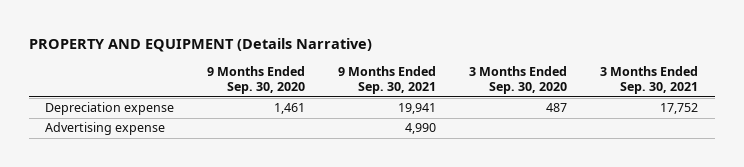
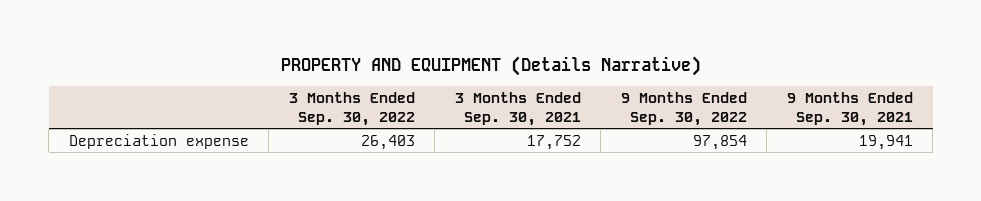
[207,65,306,95] 9 Months Ended Sep. 30, 2020 -> none
[469,65,568,95] 3 Months Ended Sep. 30, 2020 -> none
none -> [288,91,415,126] 3 Months Ended Sep. 30, 2022
none -> [620,91,747,126] 9 Months Ended Sep. 30, 2022
[45,122,166,136] Advertising expense -> none

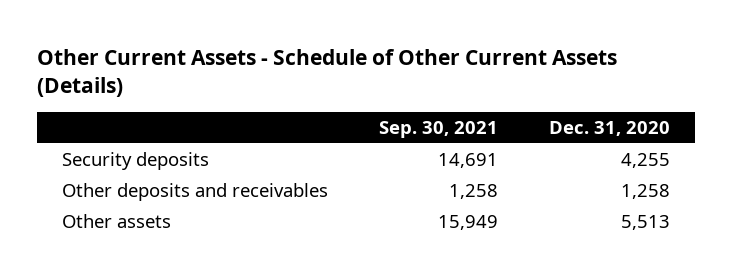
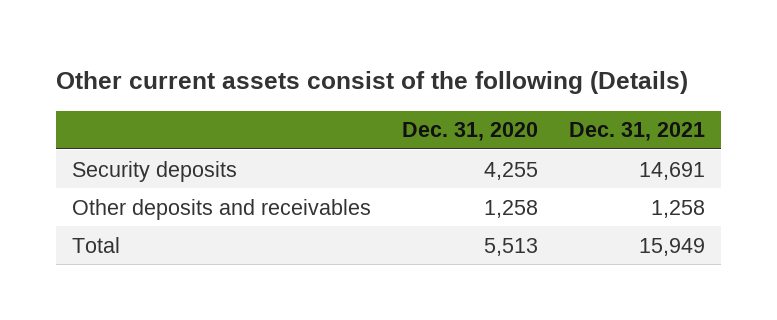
[36,49,617,98] Other Current Assets - Schedule of Other Current Assets (Details) -> [55,71,688,95] Other current assets consist of the following (Details)
[378,120,498,138] Sep. 30, 2021 -> none
none -> [569,122,706,142] Dec. 31, 2021
[62,214,172,229] Other assets -> [71,236,120,253] Total

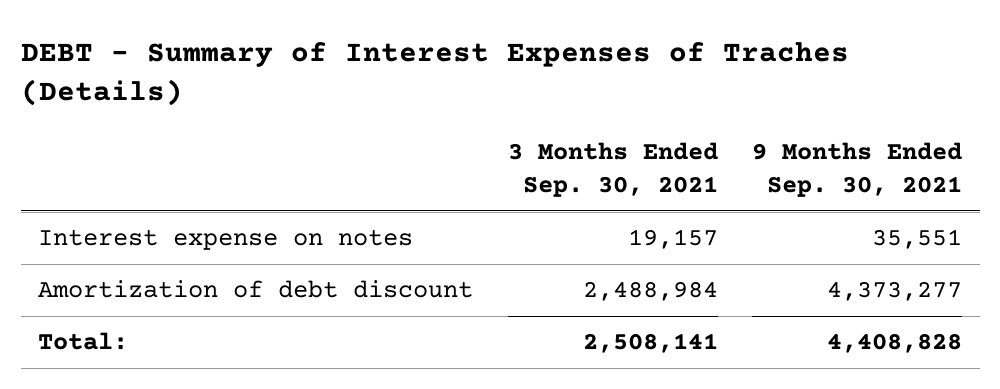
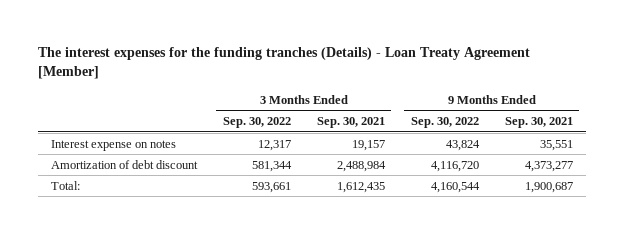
[20,41,849,107] DEBT - Summary of Interest Expenses of Traches (Details) -> [37,47,530,80] The interest expenses for the funding tranches (Details) - Loan Treaty Agreement [Member]
none -> [222,116,291,128] Sep. 30, 2022
none -> [410,116,479,128] Sep. 30, 2022
[582,333,718,354] 2,508,141 -> [336,181,385,193] 1,612,435
[827,333,963,354] 4,408,828 -> [524,181,573,193] 1,900,687

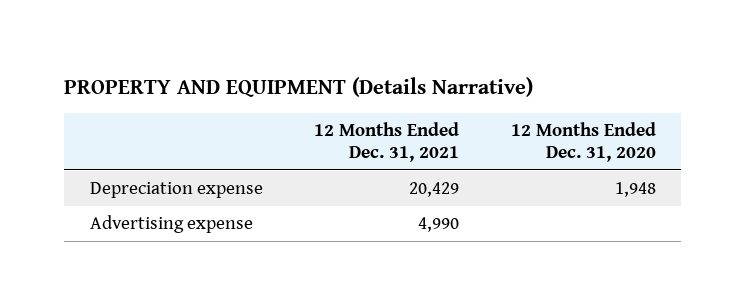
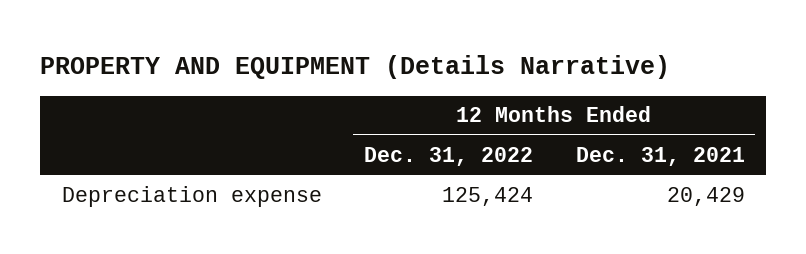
[510,121,656,163] 12 Months Ended Dec. 31, 2020 -> none
none -> [364,146,534,166] Dec. 31, 2022
[89,215,253,234] Advertising expense -> none

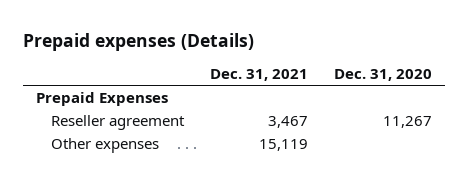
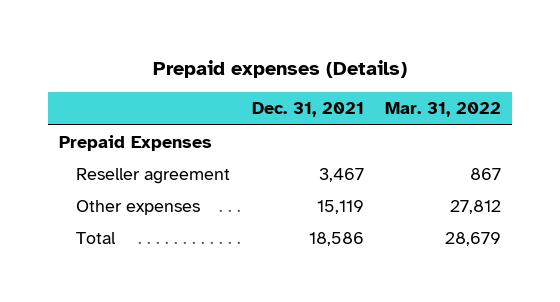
[334,69,433,82] Dec. 31, 2020 -> none
none -> [384,102,501,118] Mar. 31, 2022
none -> [76,232,117,245] Total

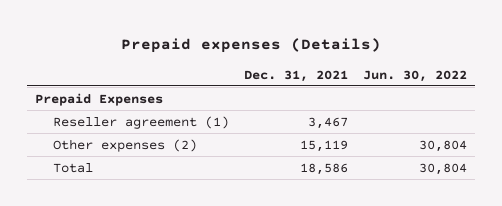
[384,102,501,118] Mar. 31, 2022 -> none
none -> [363,69,468,82] Jun. 30, 2022
[76,168,231,185] Reseller agreement -> [52,115,229,129] Reseller agreement (1)
[76,200,201,216] Other expenses -> [52,138,197,152] Other expenses (2)

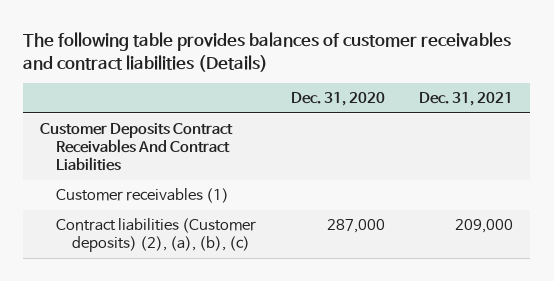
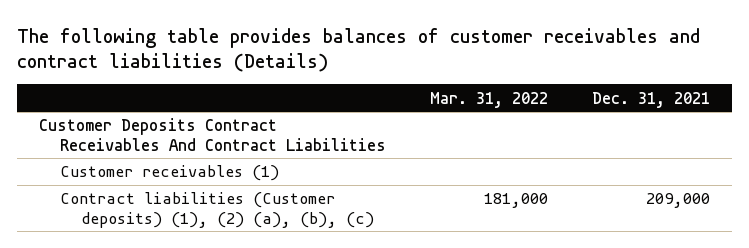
[290,92,385,107] Dec. 31, 2020 -> none
none -> [429,91,548,108] Mar. 31, 2022
[56,218,257,253] Contract liabilities (Customer deposits) (2), (a), (b), (c) -> [60,192,374,228] Contract liabilities (Customer deposits) (1), (2) (a), (b), (c)

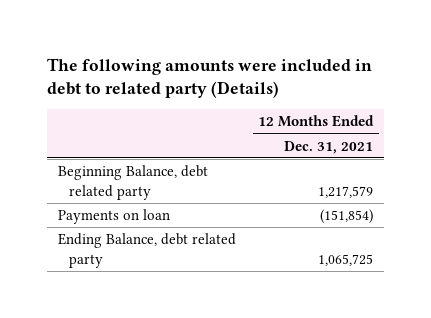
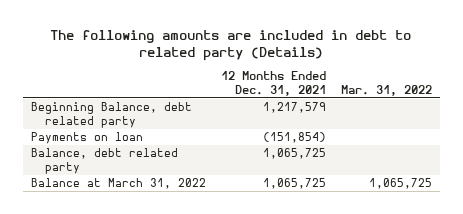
[47,57,373,99] The following amounts were included in debt to related party (Details) -> [50,29,412,61] The following amounts are included in debt to related party (Details)
none -> [341,84,433,96] Mar. 31, 2022
[58,233,237,268] Ending Balance, debt related party -> [30,148,178,174] Balance, debt related party
none -> [30,178,206,190] Balance at March 31, 2022

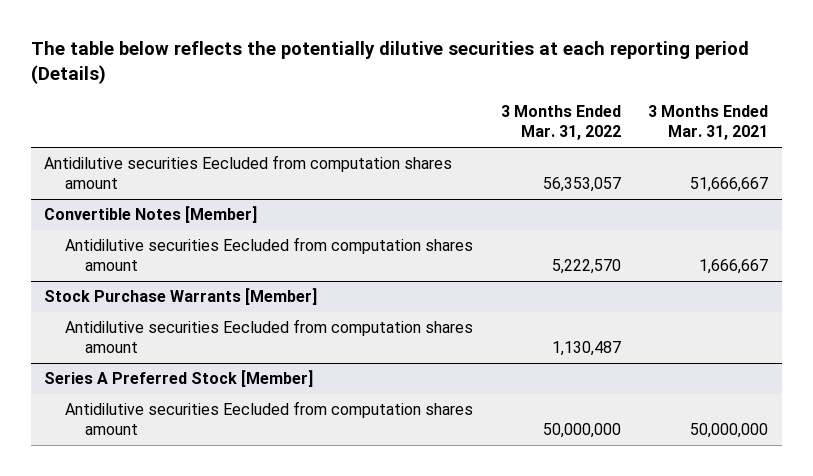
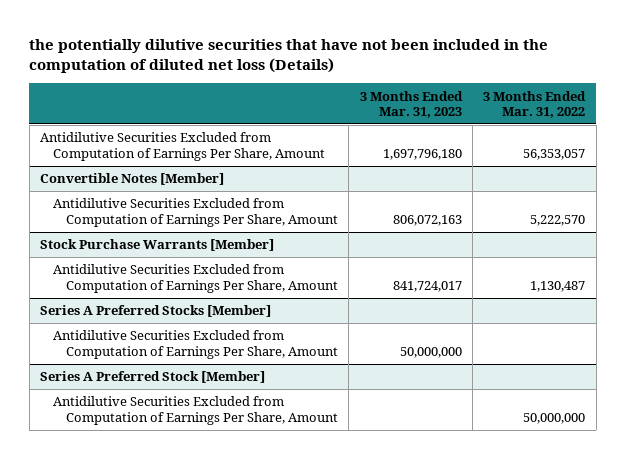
[30,41,749,85] The table below reflects the potentially dilutive securities at each reporting period (Details) -> [29,38,549,74] the potentially dilutive securities that have not been included in the computation of diluted net loss (Details)
[648,105,769,140] 3 Months Ended Mar. 31, 2021 -> none
none -> [359,90,463,119] 3 Months Ended Mar. 31, 2023
[44,155,453,189] Antidilutive securities Eecluded from computation shares amount -> [40,132,326,161] Antidilutive Securities Excluded from Computation of Earnings Per Share, Amount
[64,237,473,271] Antidilutive securities Eecluded from computation shares amount -> [53,198,338,227] Antidilutive Securities Excluded from Computation of Earnings Per Share, Amount
[64,319,473,353] Antidilutive securities Eecluded from computation shares amount -> [53,264,338,293] Antidilutive Securities Excluded from Computation of Earnings Per Share, Amount
none -> [40,305,272,318] Series A Preferred Stocks [Member]
none -> [53,330,338,359] Antidilutive Securities Excluded from Computation of Earnings Per Share, Amount
[64,401,473,435] Antidilutive securities Eecluded from computation shares amount -> [53,396,338,425] Antidilutive Securities Excluded from Computation of Earnings Per Share, Amount

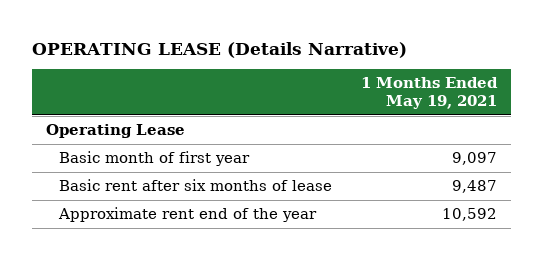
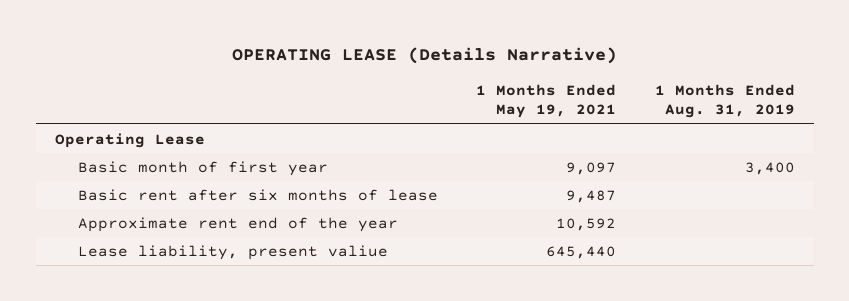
none -> [654,84,795,119] 1 Months Ended Aug. 31, 2019
none -> [77,244,388,260] Lease liability, present valiue

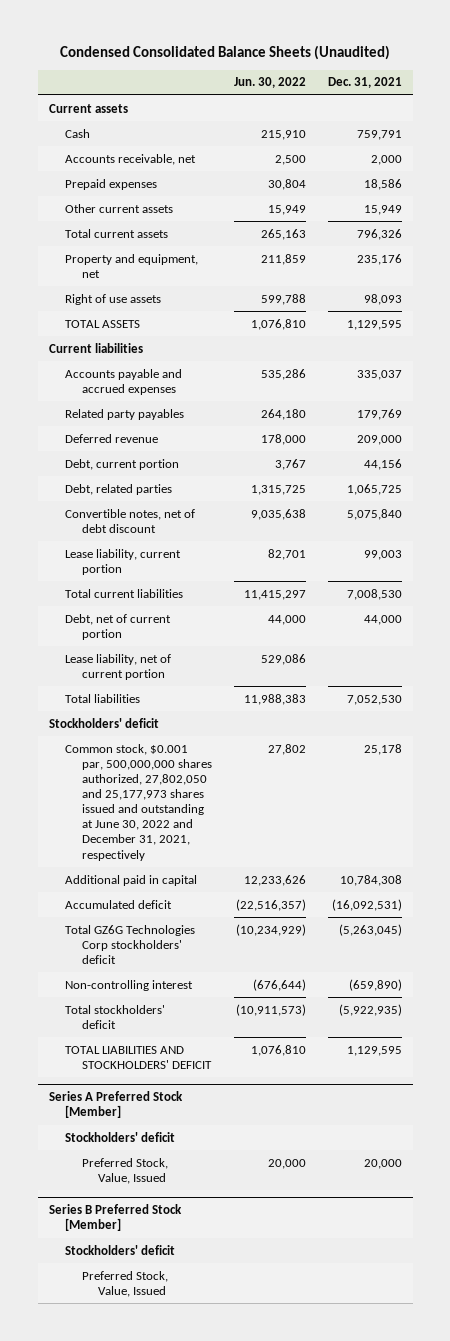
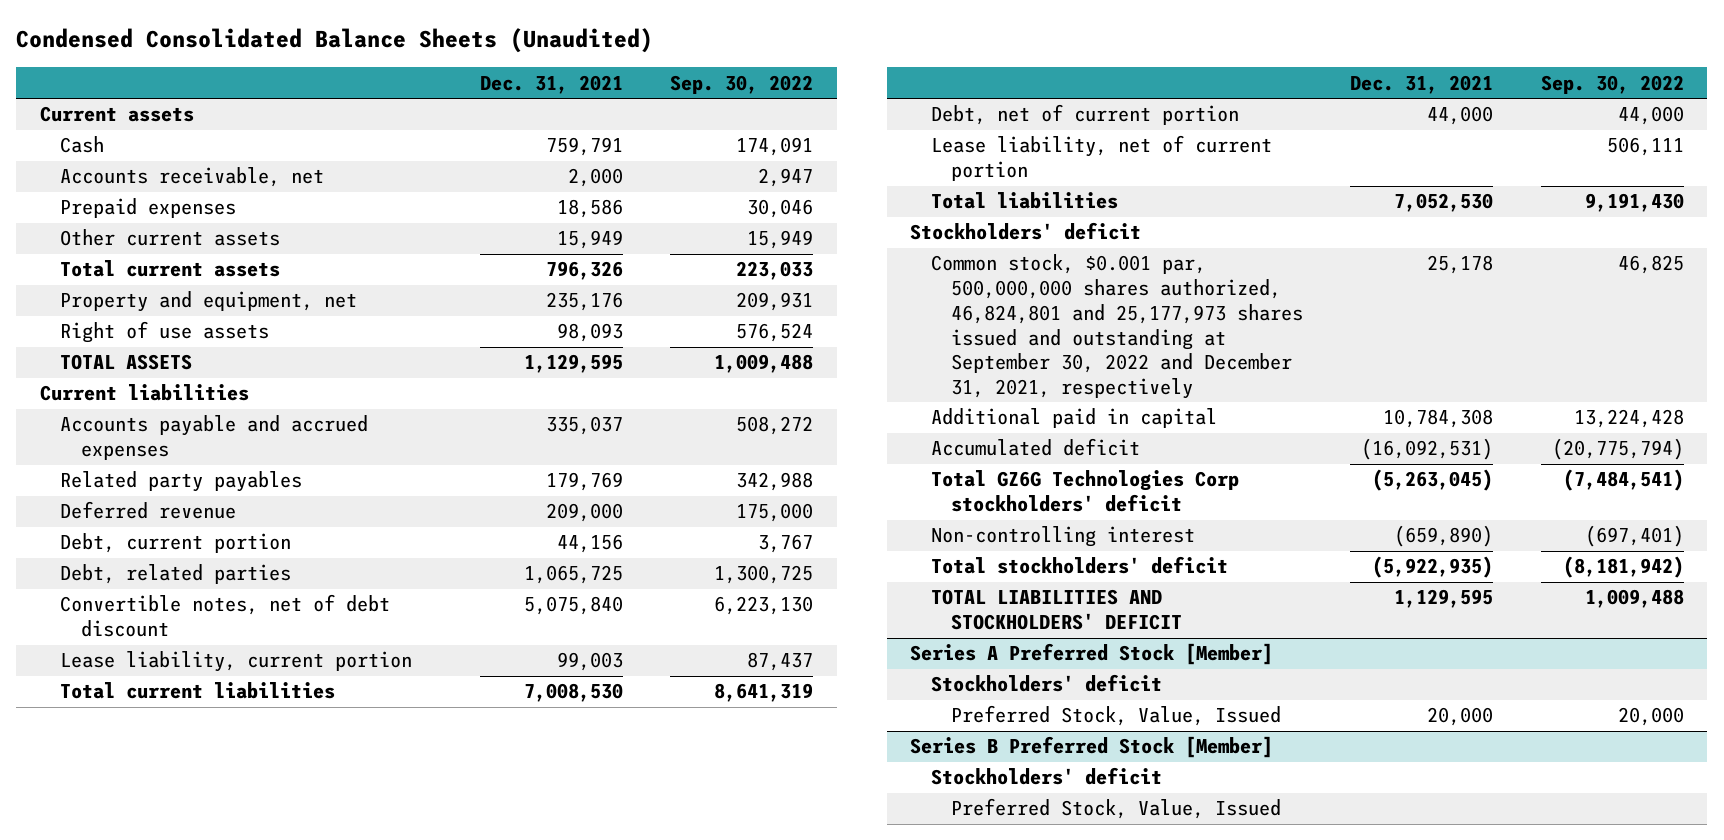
[233,77,306,89] Jun. 30, 2022 -> none
none -> [670,74,814,94] Sep. 30, 2022
[65,743,212,861] Common stock, $0.001 par, 500,000,000 shares authorized, 27,802,050 and 25,177,973 shares issued and outstanding at June 30, 2022 and December 31, 2021, respectively -> [930,254,1304,399] Common stock, $0.001 par, 500,000,000 shares authorized, 46,824,801 and 25,177,973 shares issued and outstanding at September 30, 2022 and December 31, 2021, respectively

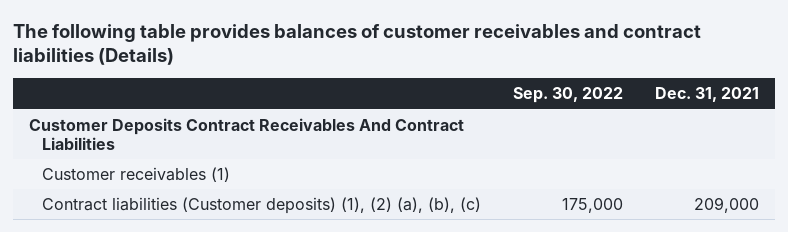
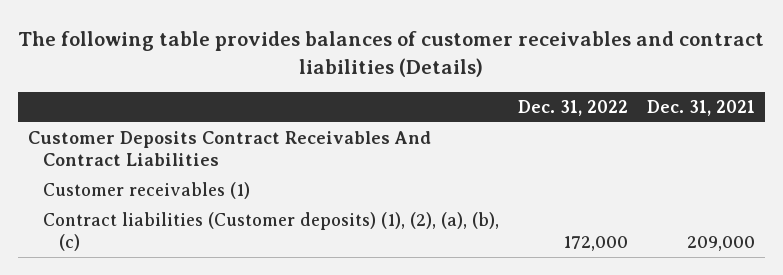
[512,87,623,104] Sep. 30, 2022 -> none
none -> [518,100,629,117] Dec. 31, 2022
[41,196,481,214] Contract liabilities (Customer deposits) (1), (2) (a), (b), (c) -> [43,212,500,252] Contract liabilities (Customer deposits) (1), (2), (a), (b), (c)

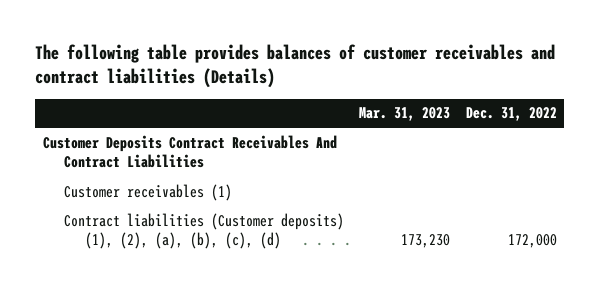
[647,100,756,117] Dec. 31, 2021 -> none
none -> [359,107,451,122] Mar. 31, 2023
[43,212,500,252] Contract liabilities (Customer deposits) (1), (2), (a), (b), (c) -> [63,212,344,250] Contract liabilities (Customer deposits) (1), (2), (a), (b), (c), (d)

